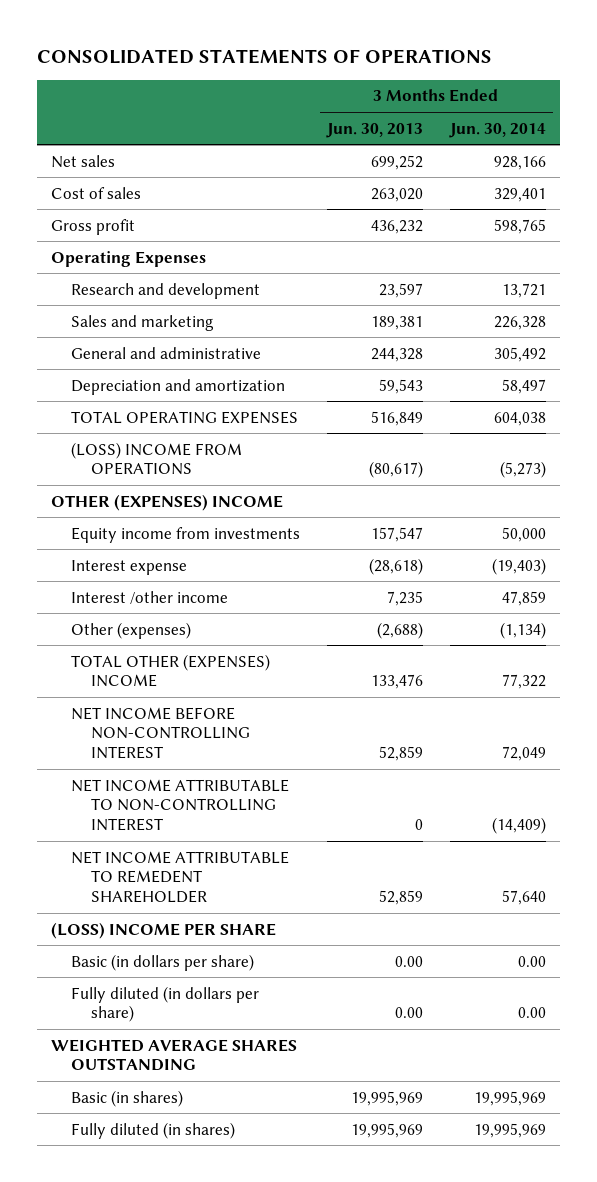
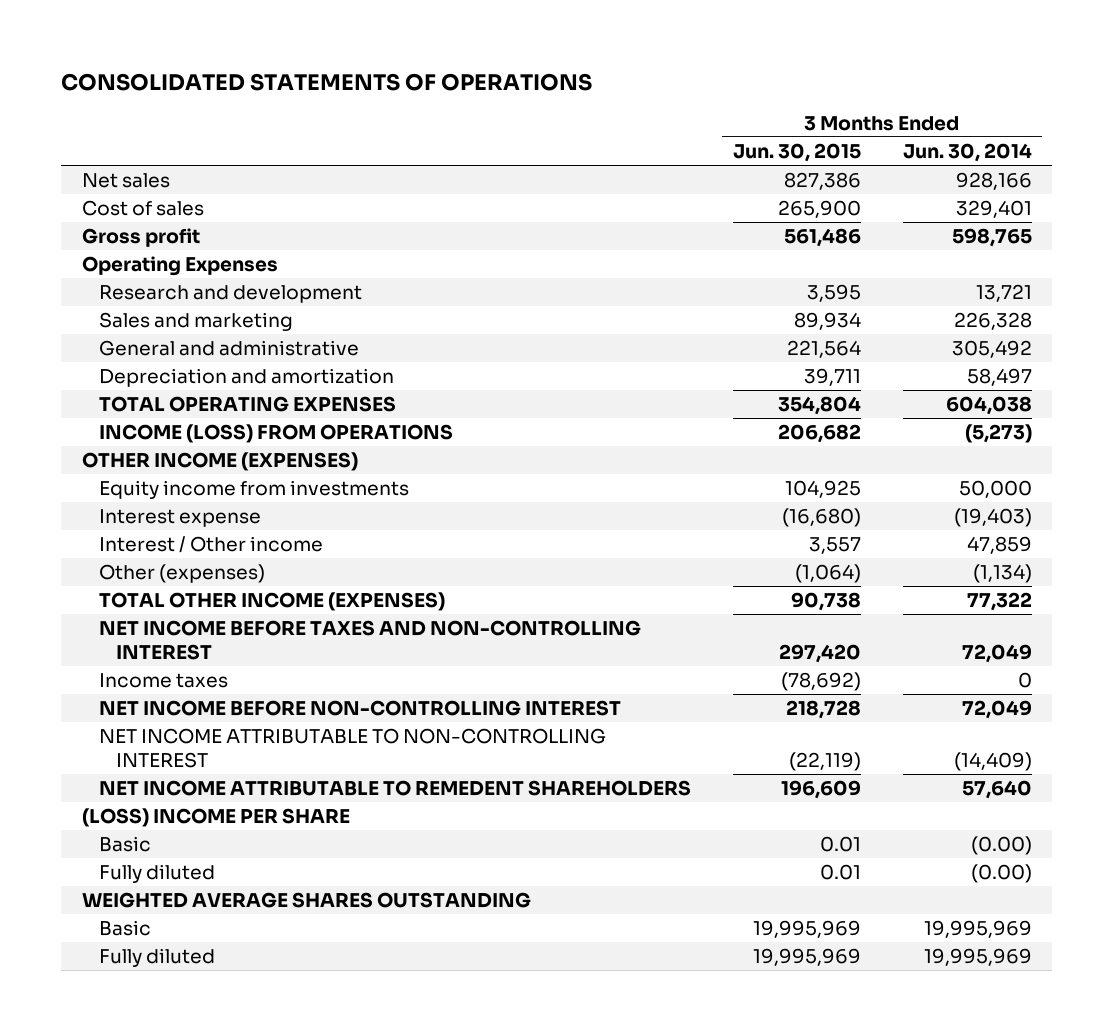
[325,122,423,138] Jun. 30, 2013 -> none
none -> [732,143,861,163] Jun. 30, 2015
[70,441,242,476] (LOSS) INCOME FROM OPERATIONS -> [98,424,453,444] INCOME (LOSS) FROM OPERATIONS
[50,493,283,511] OTHER (EXPENSES) INCOME -> [81,452,358,472] OTHER INCOME (EXPENSES)
[70,590,228,604] Interest /other income -> [98,536,323,554] Interest / Other income
[70,653,270,688] TOTAL OTHER (EXPENSES) INCOME -> [98,592,445,612] TOTAL OTHER INCOME (EXPENSES)
none -> [98,620,641,660] NET INCOME BEFORE TAXES AND NON-CONTROLLING INTEREST
none -> [98,673,228,689] Income taxes
[70,850,289,904] NET INCOME ATTRIBUTABLE TO REMEDENT SHAREHOLDER -> [98,780,691,797] NET INCOME ATTRIBUTABLE TO REMEDENT SHAREHOLDERS
[70,953,254,971] Basic (in dollars per share) -> [98,836,151,853] Basic
[518,955,547,967] 0.00 -> [970,836,1032,856] (0.00)
[70,985,259,1023] Fully diluted (in dollars per share) -> [98,864,215,884] Fully diluted
[518,1007,547,1019] 0.00 -> [970,864,1032,884] (0.00)
[70,1089,183,1107] Basic (in shares) -> [98,920,151,937] Basic
[70,1121,235,1139] Fully diluted (in shares) -> [98,948,215,968] Fully diluted

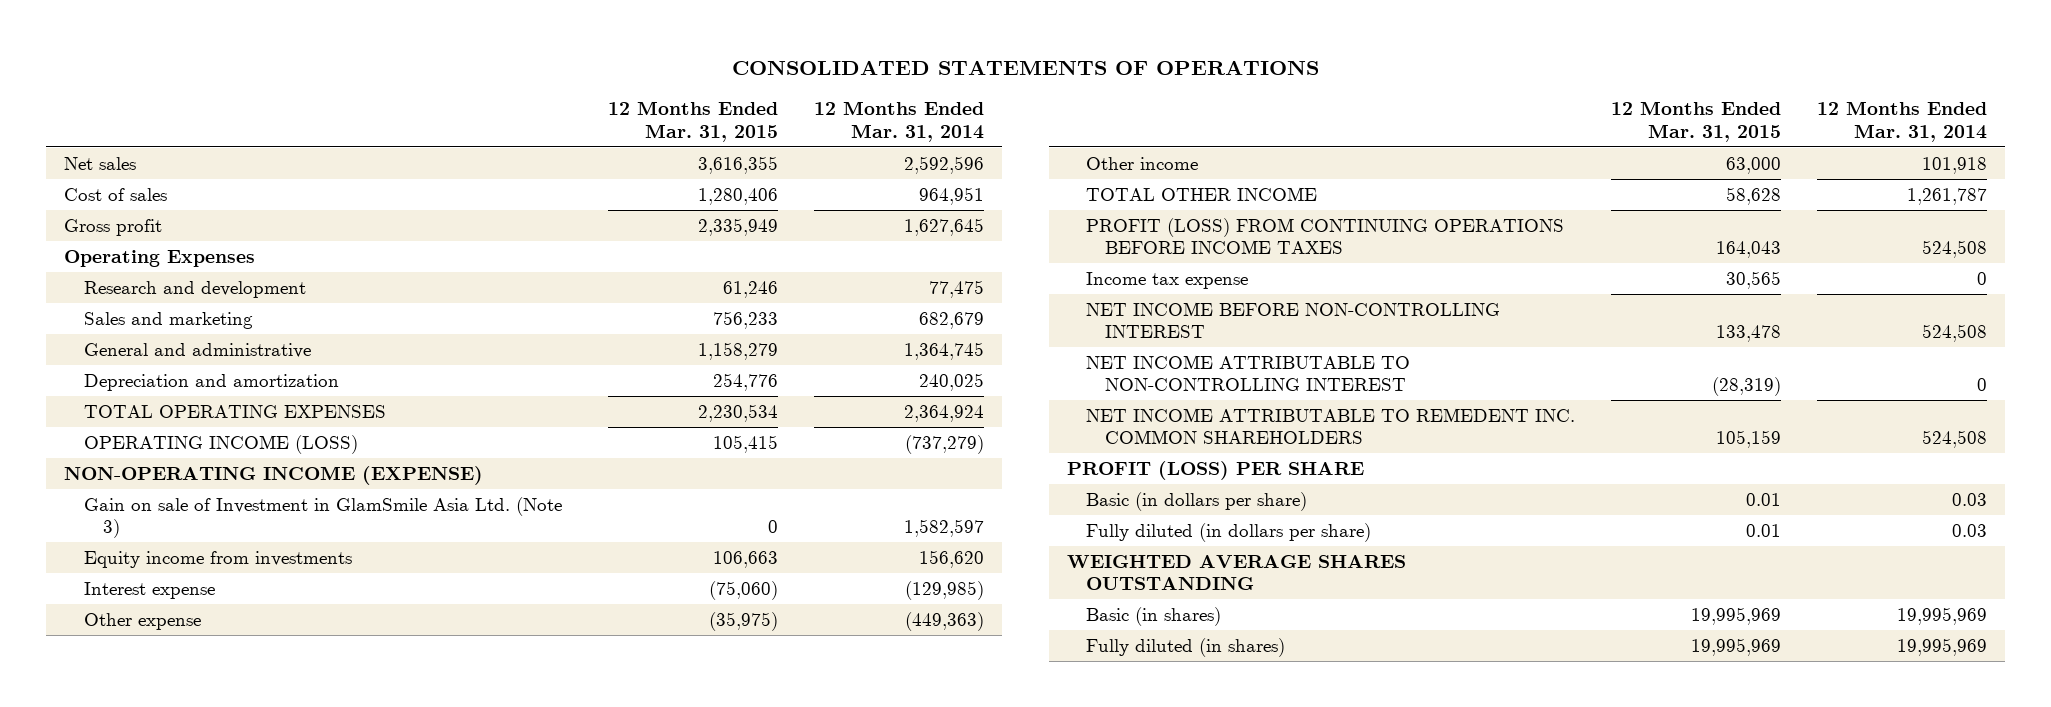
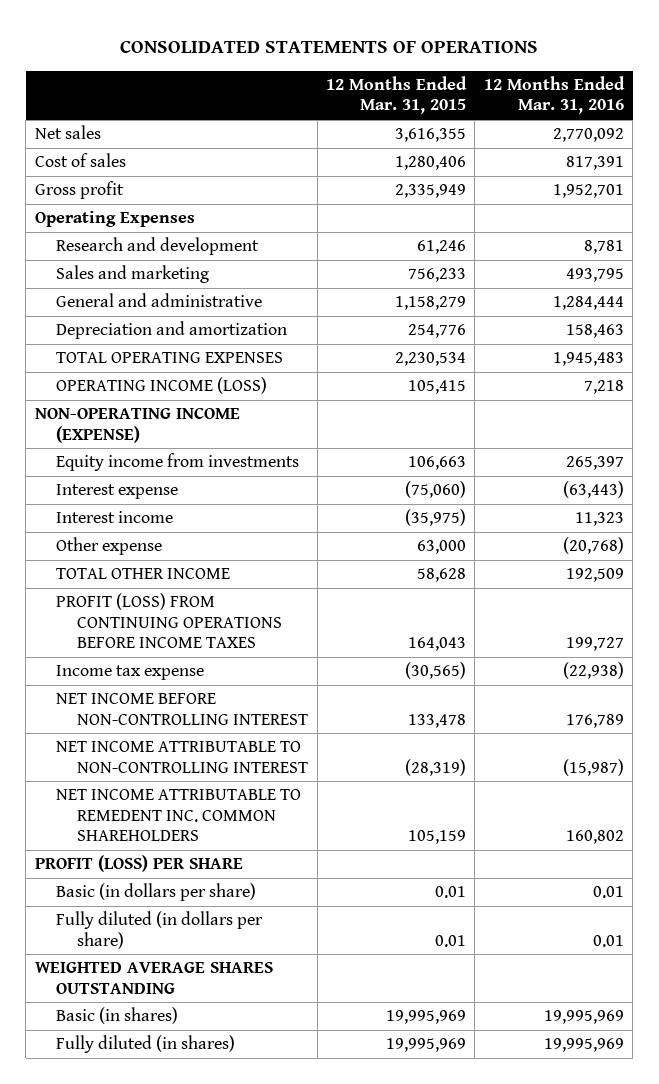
[814,101,985,142] 12 Months Ended Mar. 31, 2014 -> none
none -> [483,76,625,115] 12 Months Ended Mar. 31, 2016
[83,496,562,539] Gain on sale of Investment in GlamSmile Asia Ltd. (Note 3) -> none
[1085,156,1198,170] Other income -> none
none -> [56,511,174,524] Interest income
[709,611,779,631] (35,975) -> [416,540,466,555] 63,000
[1725,270,1781,289] 30,565 -> [404,662,466,680] (30,565)

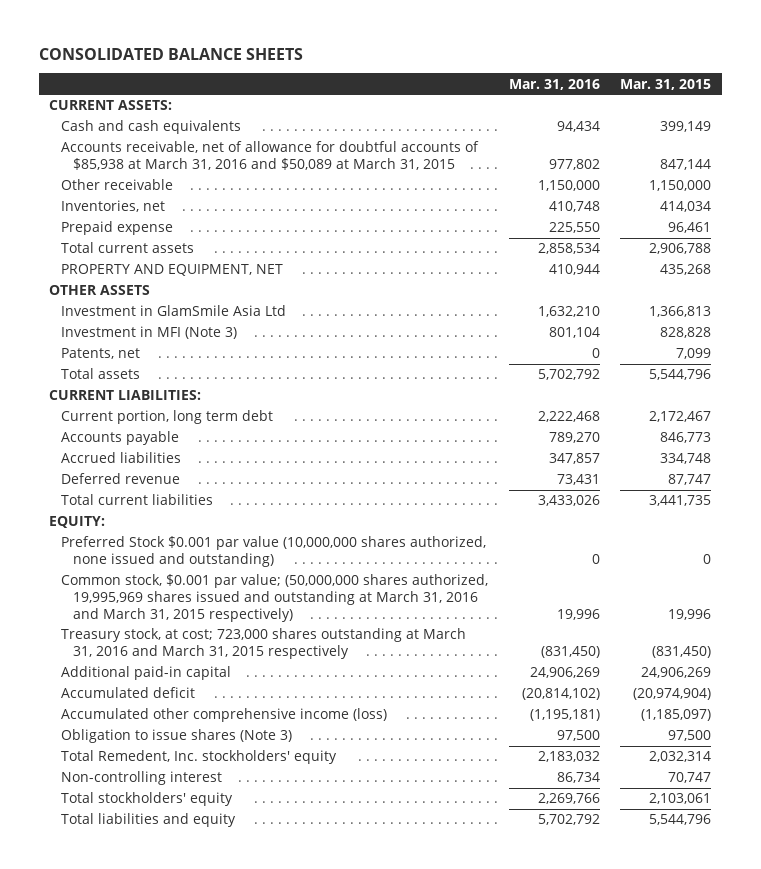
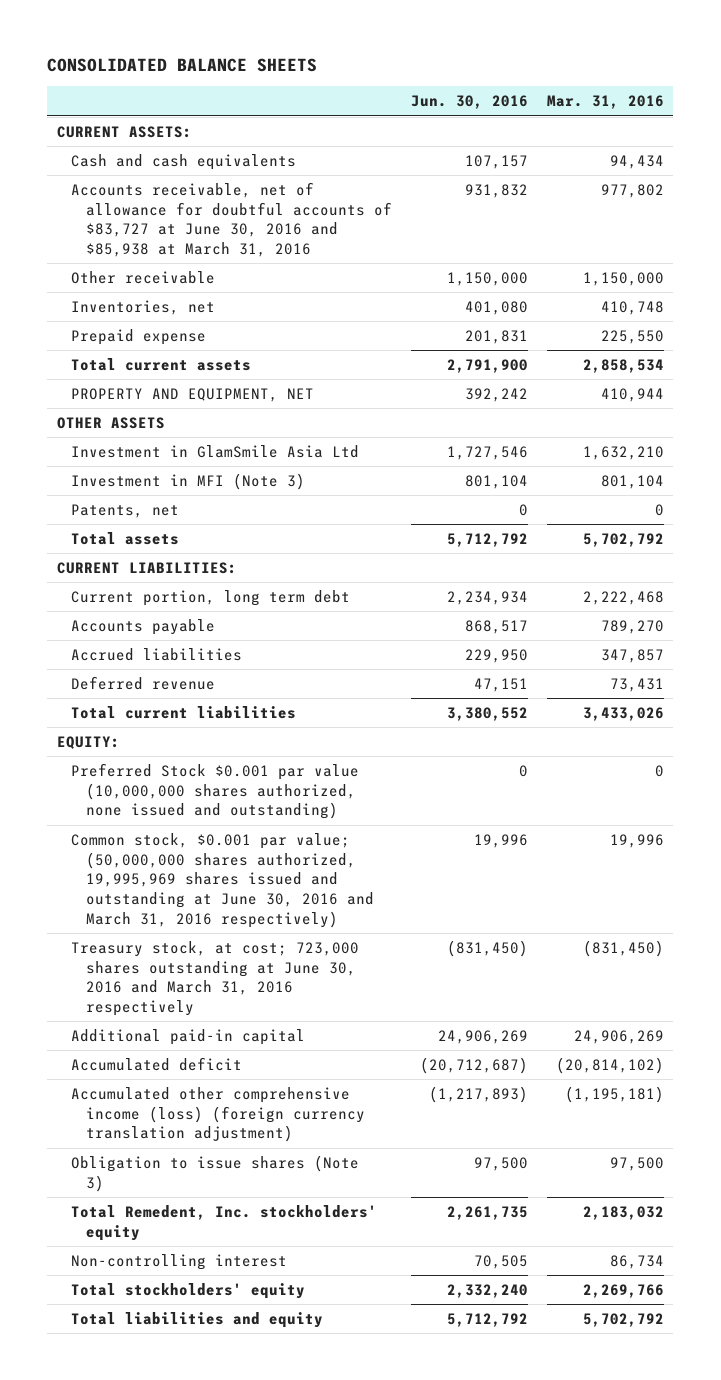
[620,78,712,90] Mar. 31, 2015 -> none
none -> [410,95,528,110] Jun. 30, 2016
[60,141,479,170] Accounts receivable, net of allowance for doubtful accounts of $85,938 at March 31, 2016 and $50,089 at March 31, 2015 -> [71,182,392,257] Accounts receivable, net of allowance for doubtful accounts of $83,727 at June 30, 2016 and $85,938 at March 31, 2016
[60,574,488,622] Common stock, $0.001 par value; (50,000,000 shares authorized, 19,995,969 shares issued and outstanding at March 31, 2016 and March 31, 2015 respectively) -> [71,833,374,928] Common stock, $0.001 par value; (50,000,000 shares authorized, 19,995,969 shares issued and outstanding at June 30, 2016 and March 31, 2016 respectively)
[60,628,466,659] Treasury stock, at cost; 723,000 shares outstanding at March 31, 2016 and March 31, 2015 respectively -> [71,941,360,1016] Treasury stock, at cost; 723,000 shares outstanding at June 30, 2016 and March 31, 2016 respectively
[60,708,387,723] Accumulated other comprehensive income (loss) -> [71,1087,365,1143] Accumulated other comprehensive income (loss) (foreign currency translation adjustment)

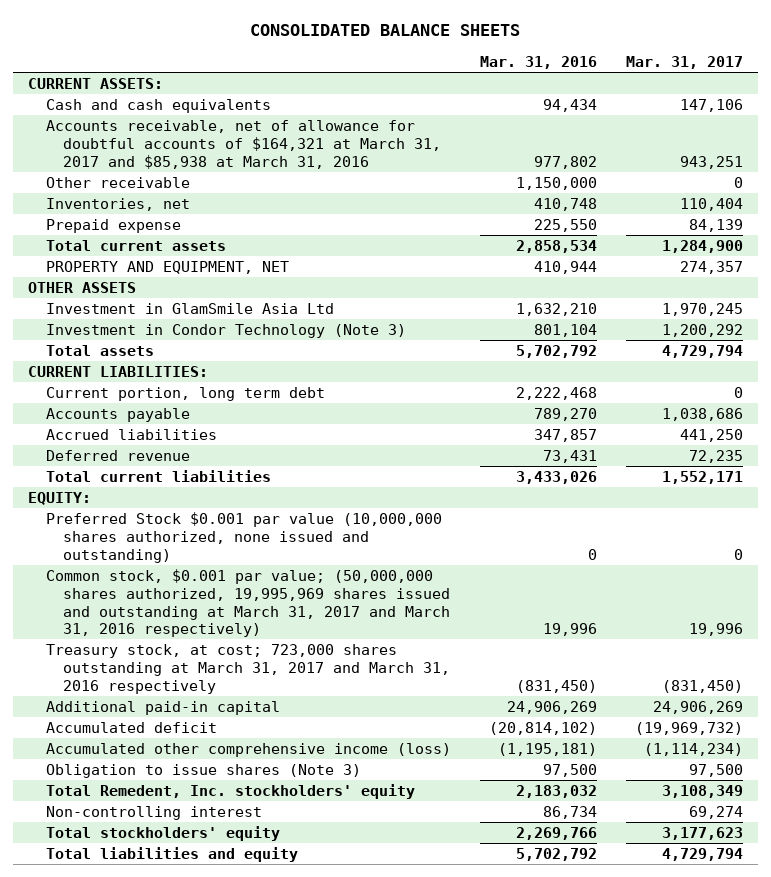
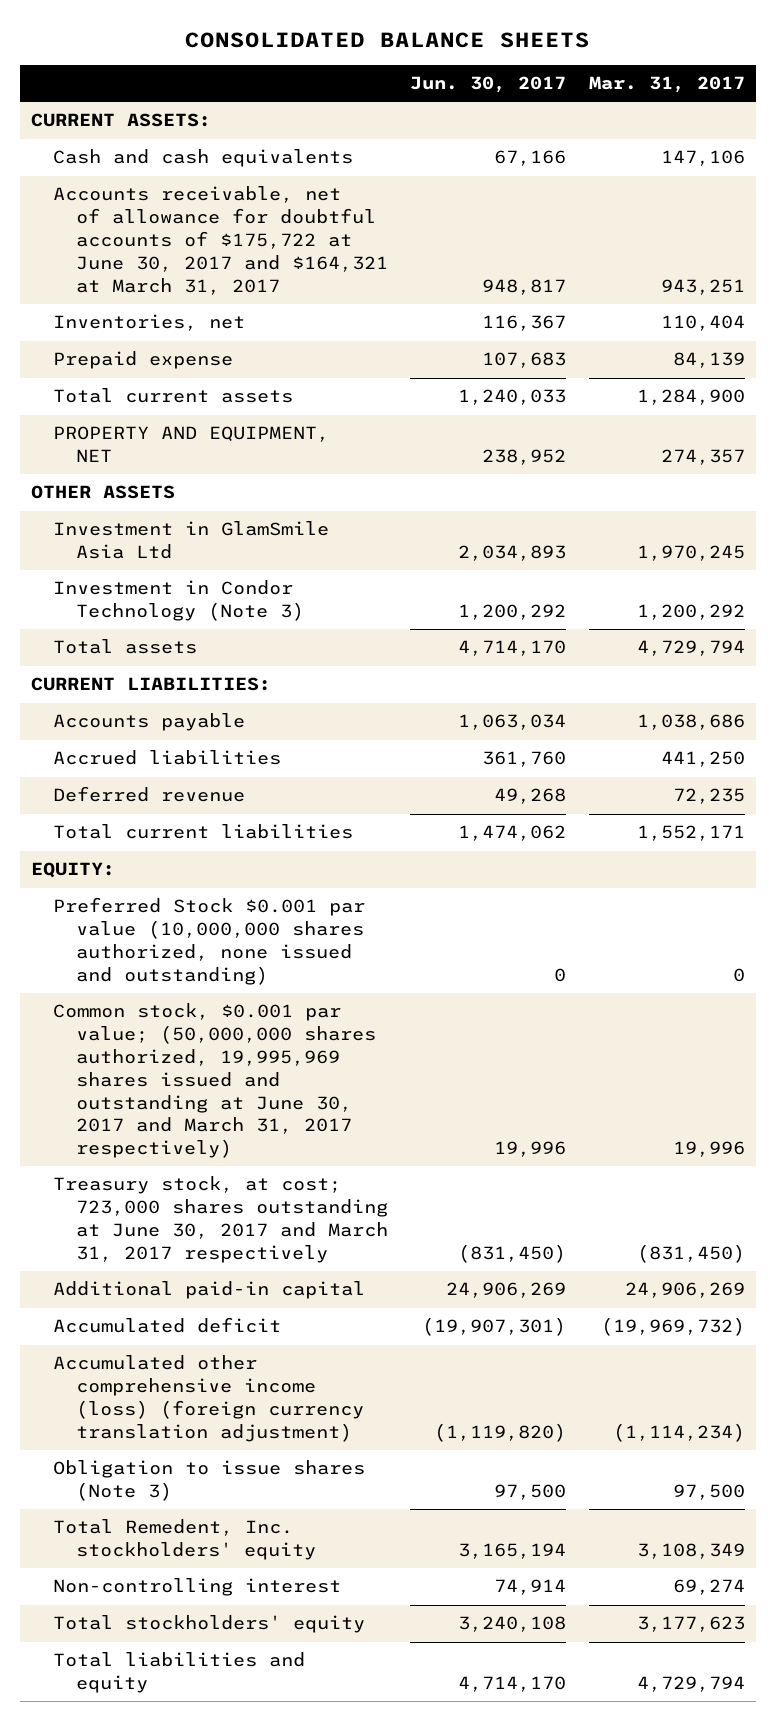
[479,56,597,70] Mar. 31, 2016 -> none
none -> [410,76,567,94] Jun. 30, 2017
[45,177,190,189] Other receivable -> none
[45,120,442,169] Accounts receivable, net of allowance for doubtful accounts of $164,321 at March 31, 2017 and $85,938 at March 31, 2016 -> [53,186,388,295] Accounts receivable, net of allowance for doubtful accounts of $175,722 at June 30, 2017 and $164,321 at March 31, 2017
[45,387,325,402] Current portion, long term debt -> none
[45,569,451,638] Common stock, $0.001 par value; (50,000,000 shares authorized, 19,995,969 shares issued and outstanding at March 31, 2017 and March 31, 2016 respectively) -> [53,1003,376,1159] Common stock, $0.001 par value; (50,000,000 shares authorized, 19,995,969 shares issued and outstanding at June 30, 2017 and March 31, 2017 respectively)
[45,644,451,694] Treasury stock, at cost; 723,000 shares outstanding at March 31, 2017 and March 31, 2016 respectively -> [53,1176,388,1263] Treasury stock, at cost; 723,000 shares outstanding at June 30, 2017 and March 31, 2017 respectively
[45,743,451,758] Accumulated other comprehensive income (loss) -> [53,1355,364,1442] Accumulated other comprehensive income (loss) (foreign currency translation adjustment)

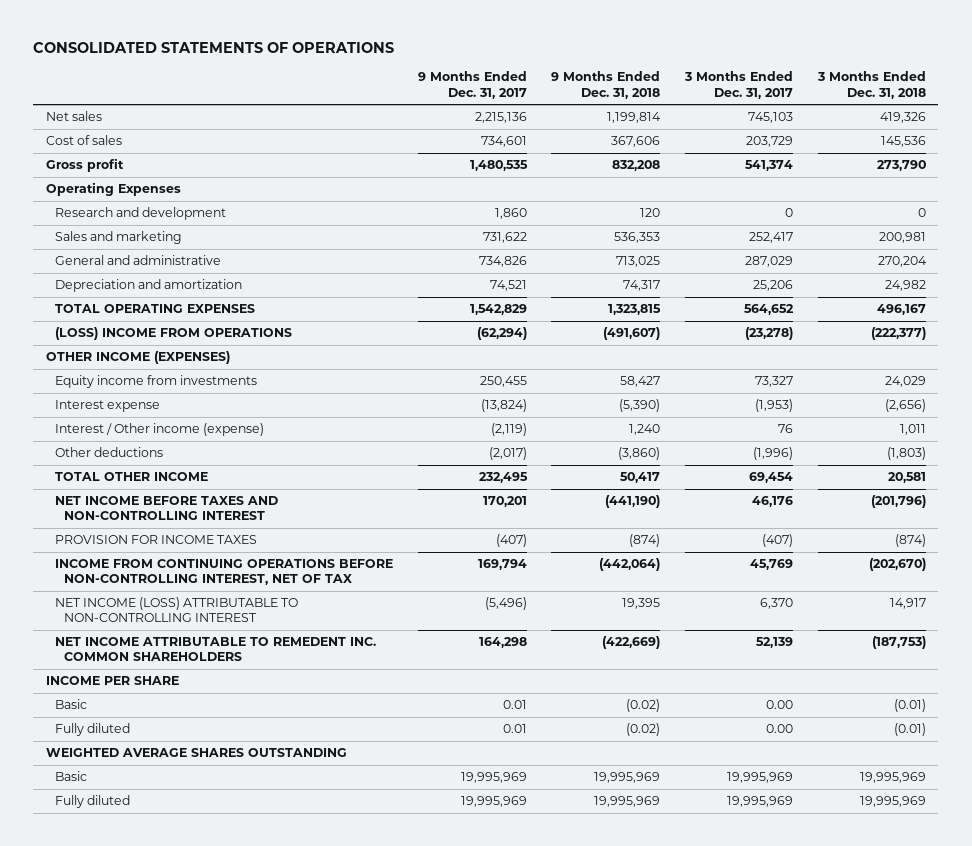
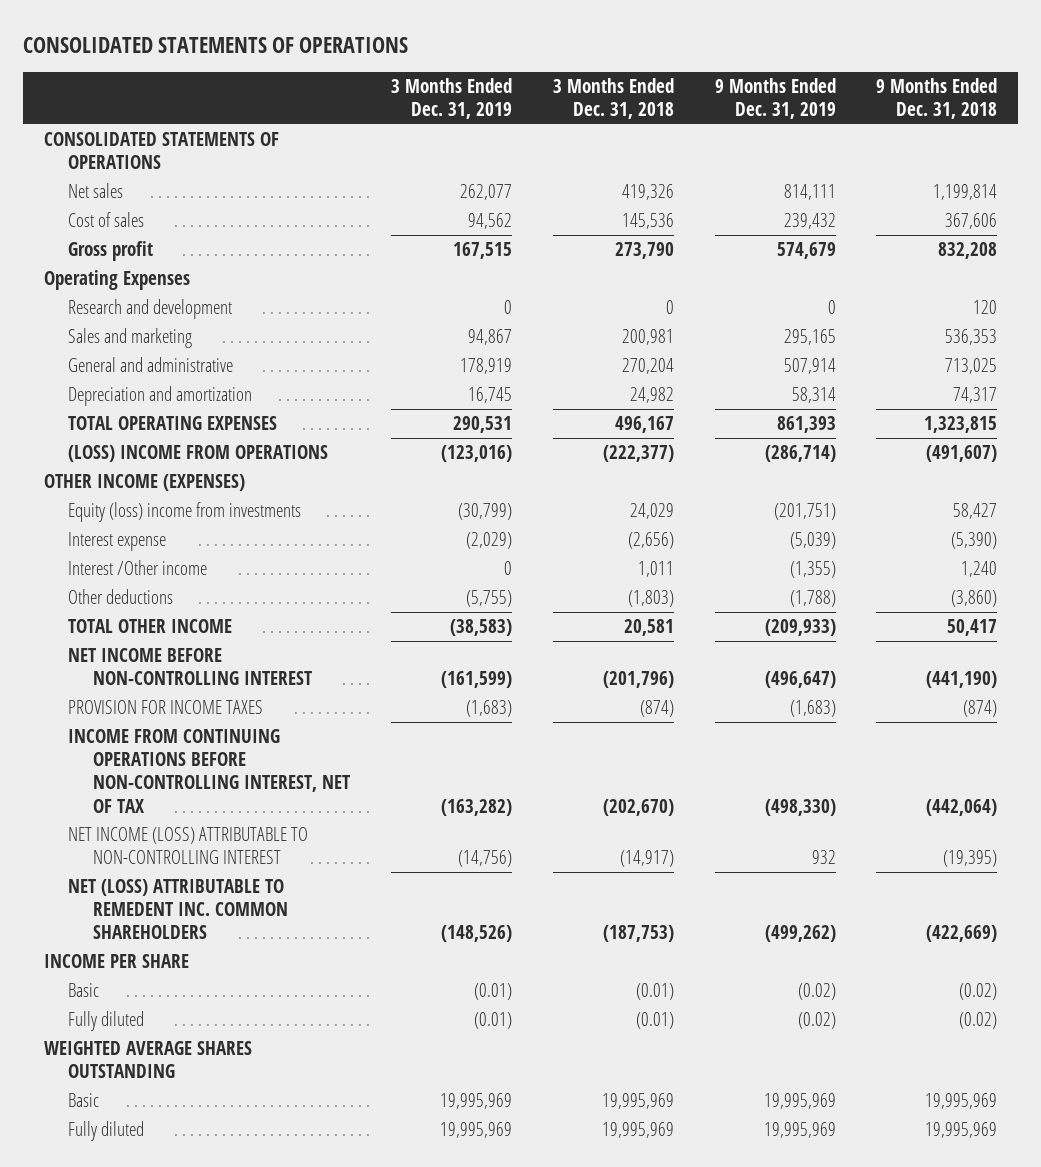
[417,71,527,99] 9 Months Ended Dec. 31, 2017 -> none
[684,71,794,99] 3 Months Ended Dec. 31, 2017 -> none
none -> [390,78,512,120] 3 Months Ended Dec. 31, 2019
none -> [714,78,836,120] 9 Months Ended Dec. 31, 2019
none -> [43,132,279,170] CONSOLIDATED STATEMENTS OF OPERATIONS
[54,375,257,389] Equity income from investments -> [68,502,302,523] Equity (loss) income from investments
[54,423,264,437] Interest / Other income (expense) -> [68,560,208,576] Interest /Other income
[54,496,278,521] NET INCOME BEFORE TAXES AND NON-CONTROLLING INTEREST -> [68,648,313,686] NET INCOME BEFORE NON-CONTROLLING INTEREST
[622,598,661,610] 19,395 -> [943,850,998,868] (19,395)
[890,598,927,610] 14,917 -> [619,850,674,868] (14,917)
[54,637,376,662] NET INCOME ATTRIBUTABLE TO REMEDENT INC. COMMON SHAREHOLDERS -> [68,879,289,940] NET (LOSS) ATTRIBUTABLE TO REMEDENT INC. COMMON SHAREHOLDERS

